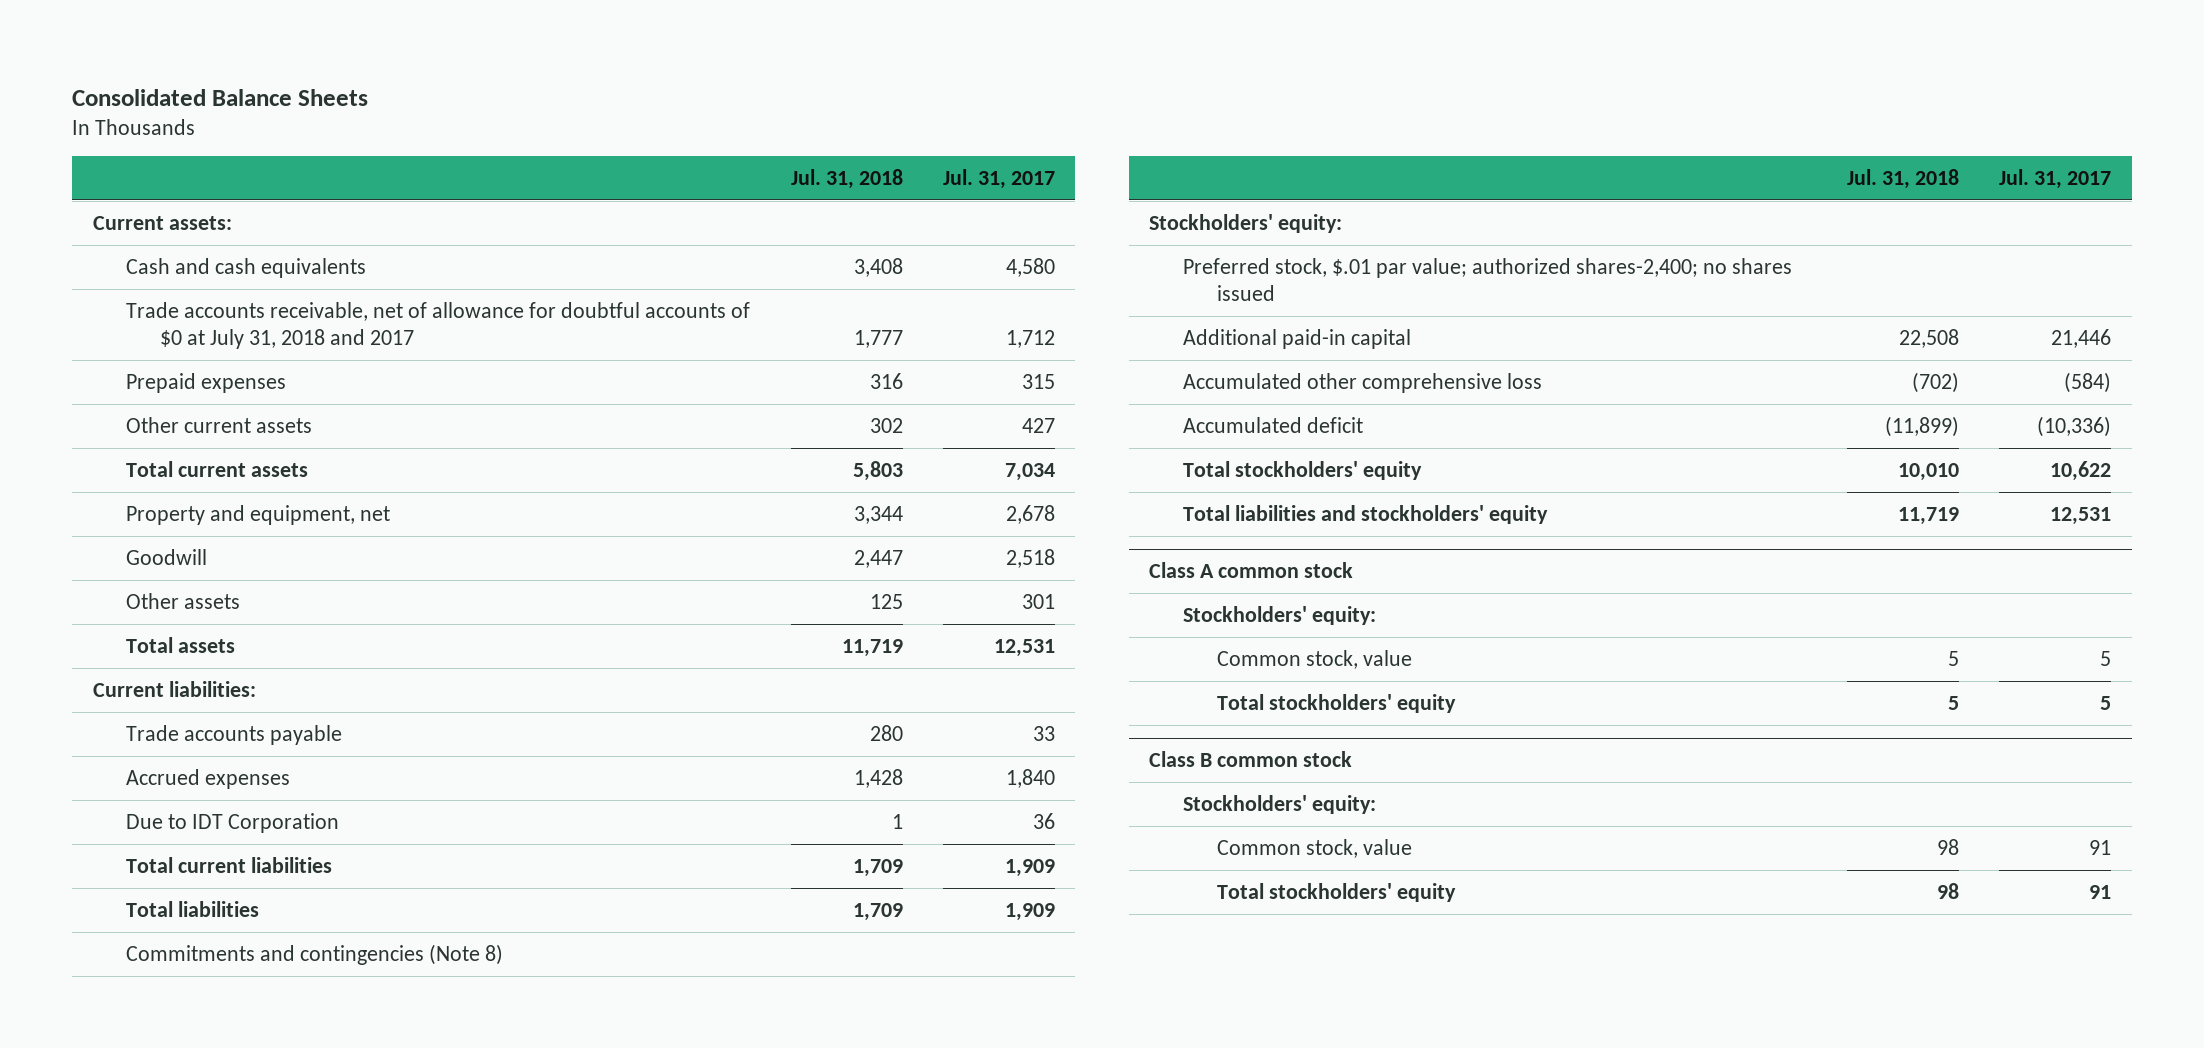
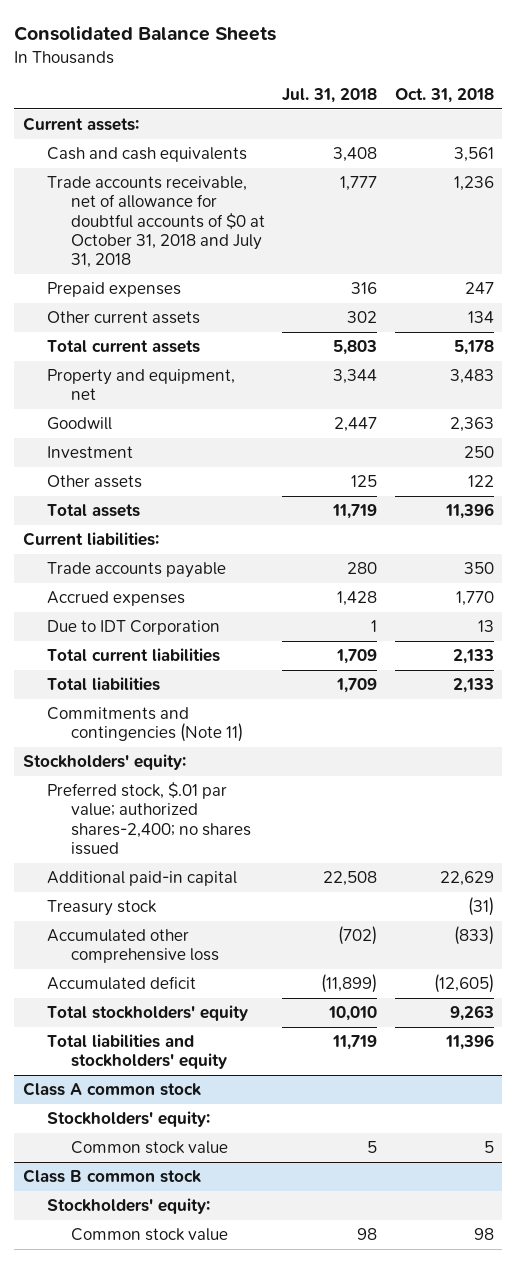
[943,168,1056,189] Jul. 31, 2017 -> none
none -> [394,87,494,103] Oct. 31, 2018
[126,301,751,349] Trade accounts receivable, net of allowance for doubtful accounts of $0 at July 31, 2018 and 2017 -> [46,176,265,269] Trade accounts receivable, net of allowance for doubtful accounts of $0 at October 31, 2018 and July 31, 2018
none -> [46,446,133,460] Investment
[126,943,504,965] Commitments and contingencies (Note 8) -> [46,707,243,743] Commitments and contingencies (Note 11)
none -> [46,900,157,917] Treasury stock
[1216,693,1456,713] Total stockholders' equity -> none
[1216,649,1412,669] Common stock, value -> [70,1141,228,1155] Common stock value
[1216,882,1456,902] Total stockholders' equity -> none
[1216,838,1412,858] Common stock, value -> [70,1228,228,1242] Common stock value

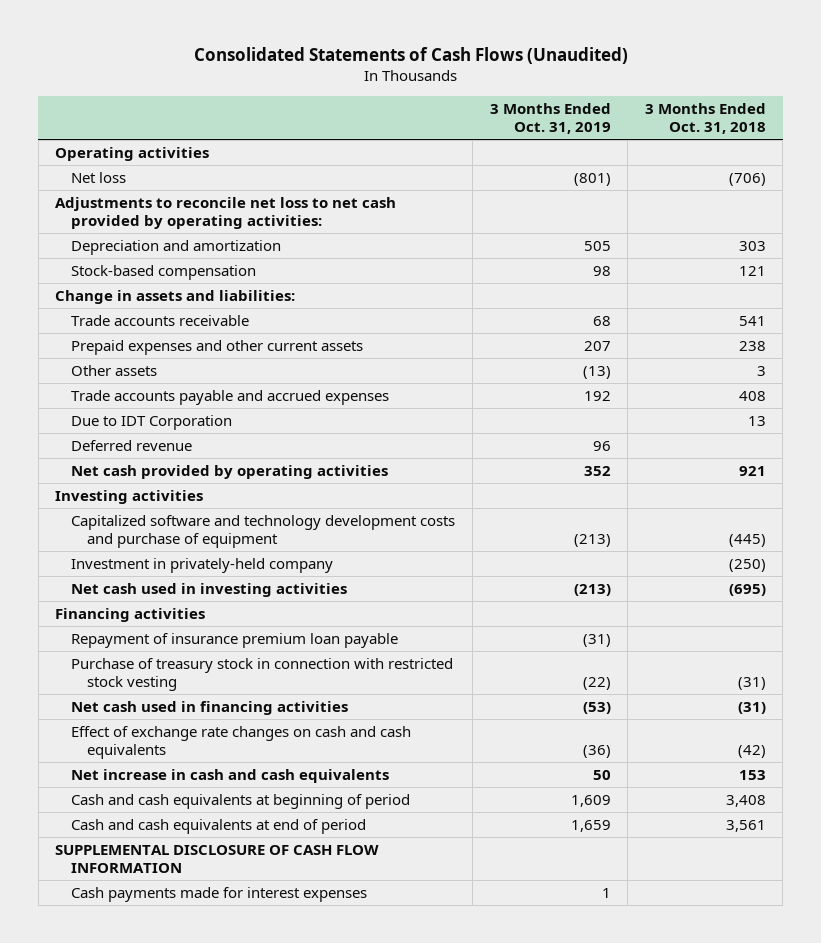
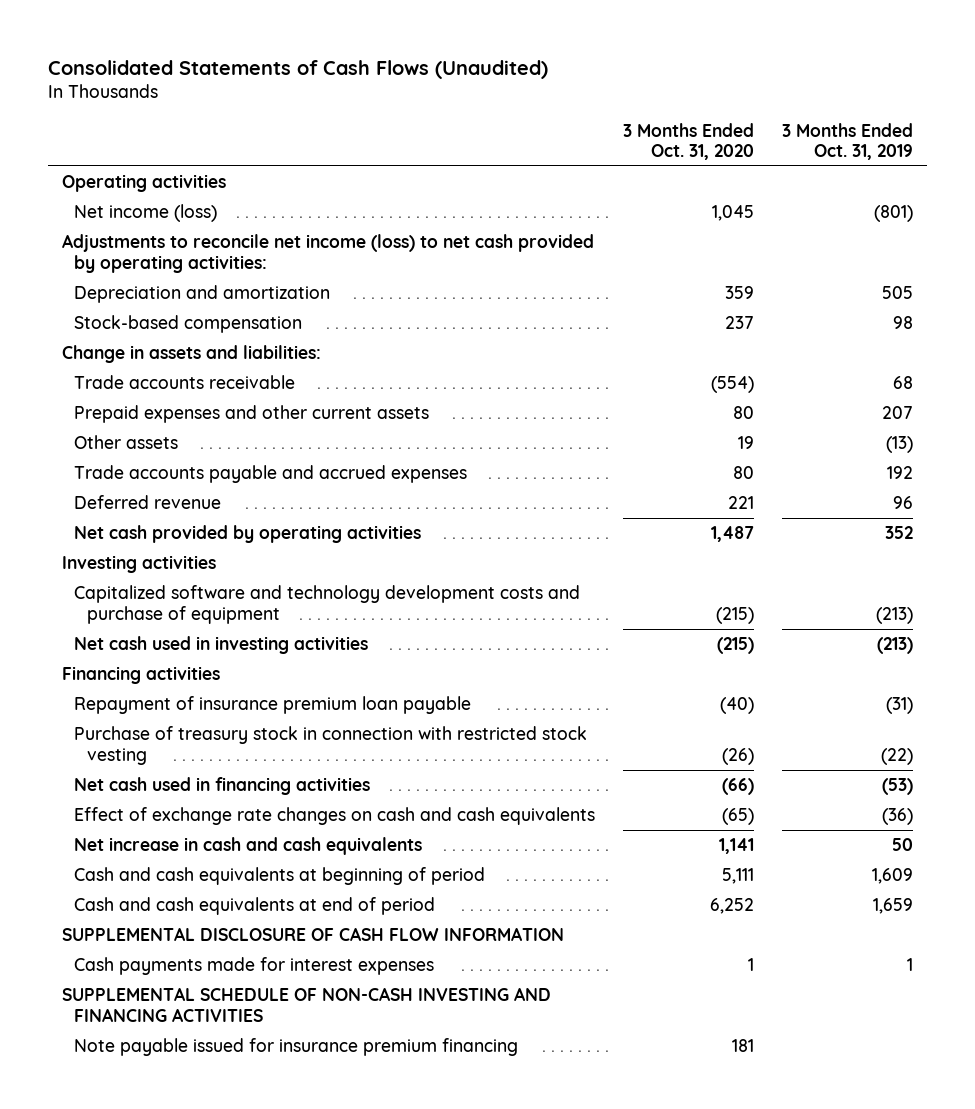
[644,102,766,135] 3 Months Ended Oct. 31, 2018 -> none
none -> [623,122,755,160] 3 Months Ended Oct. 31, 2020
[71,171,127,183] Net loss -> [74,204,218,223] Net income (loss)
[55,196,397,230] Adjustments to reconcile net loss to net cash provided by operating activities: -> [61,234,594,273] Adjustments to reconcile net income (loss) to net cash provided by operating activities:
[71,414,233,430] Due to IDT Corporation -> none
[71,557,334,573] Investment in privately-held company -> none
none -> [61,987,551,1022] SUPPLEMENTAL SCHEDULE OF NON-CASH INVESTING AND FINANCING ACTIVITIES
none -> [74,1038,519,1057] Note payable issued for insurance premium financing

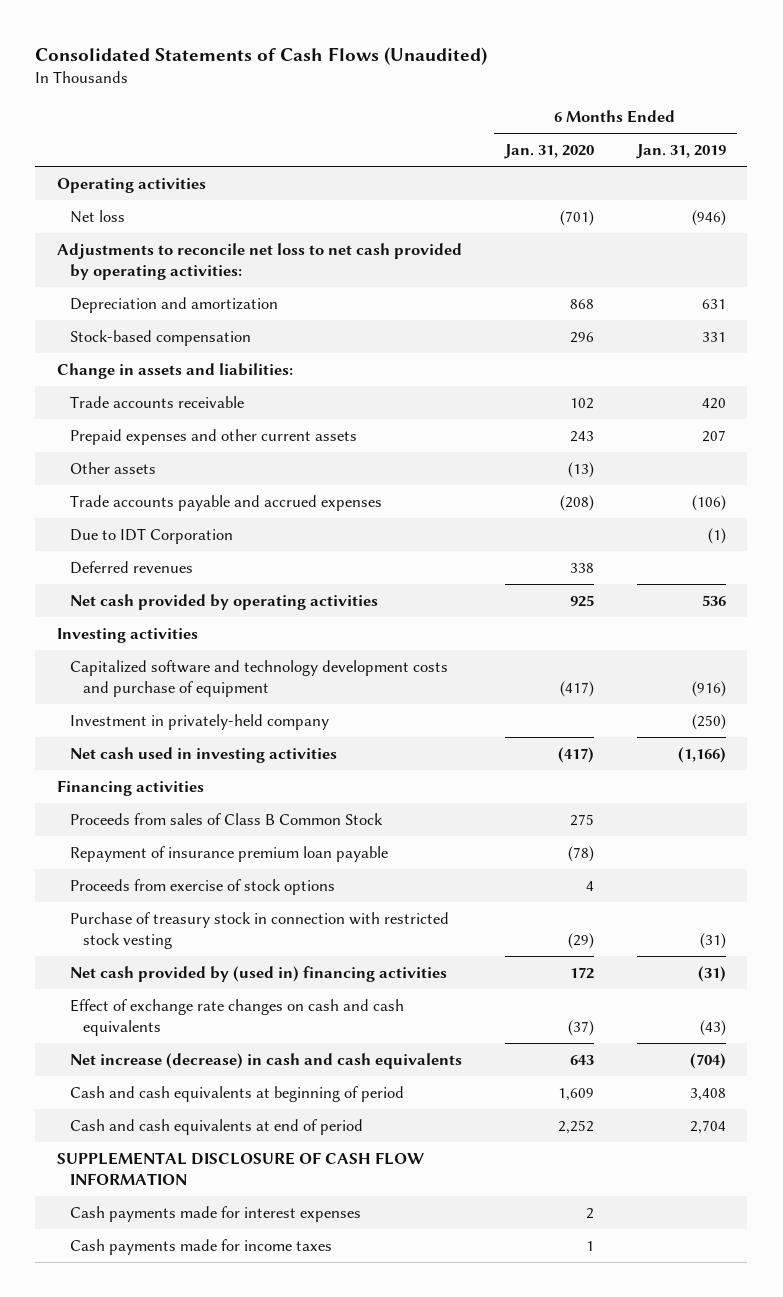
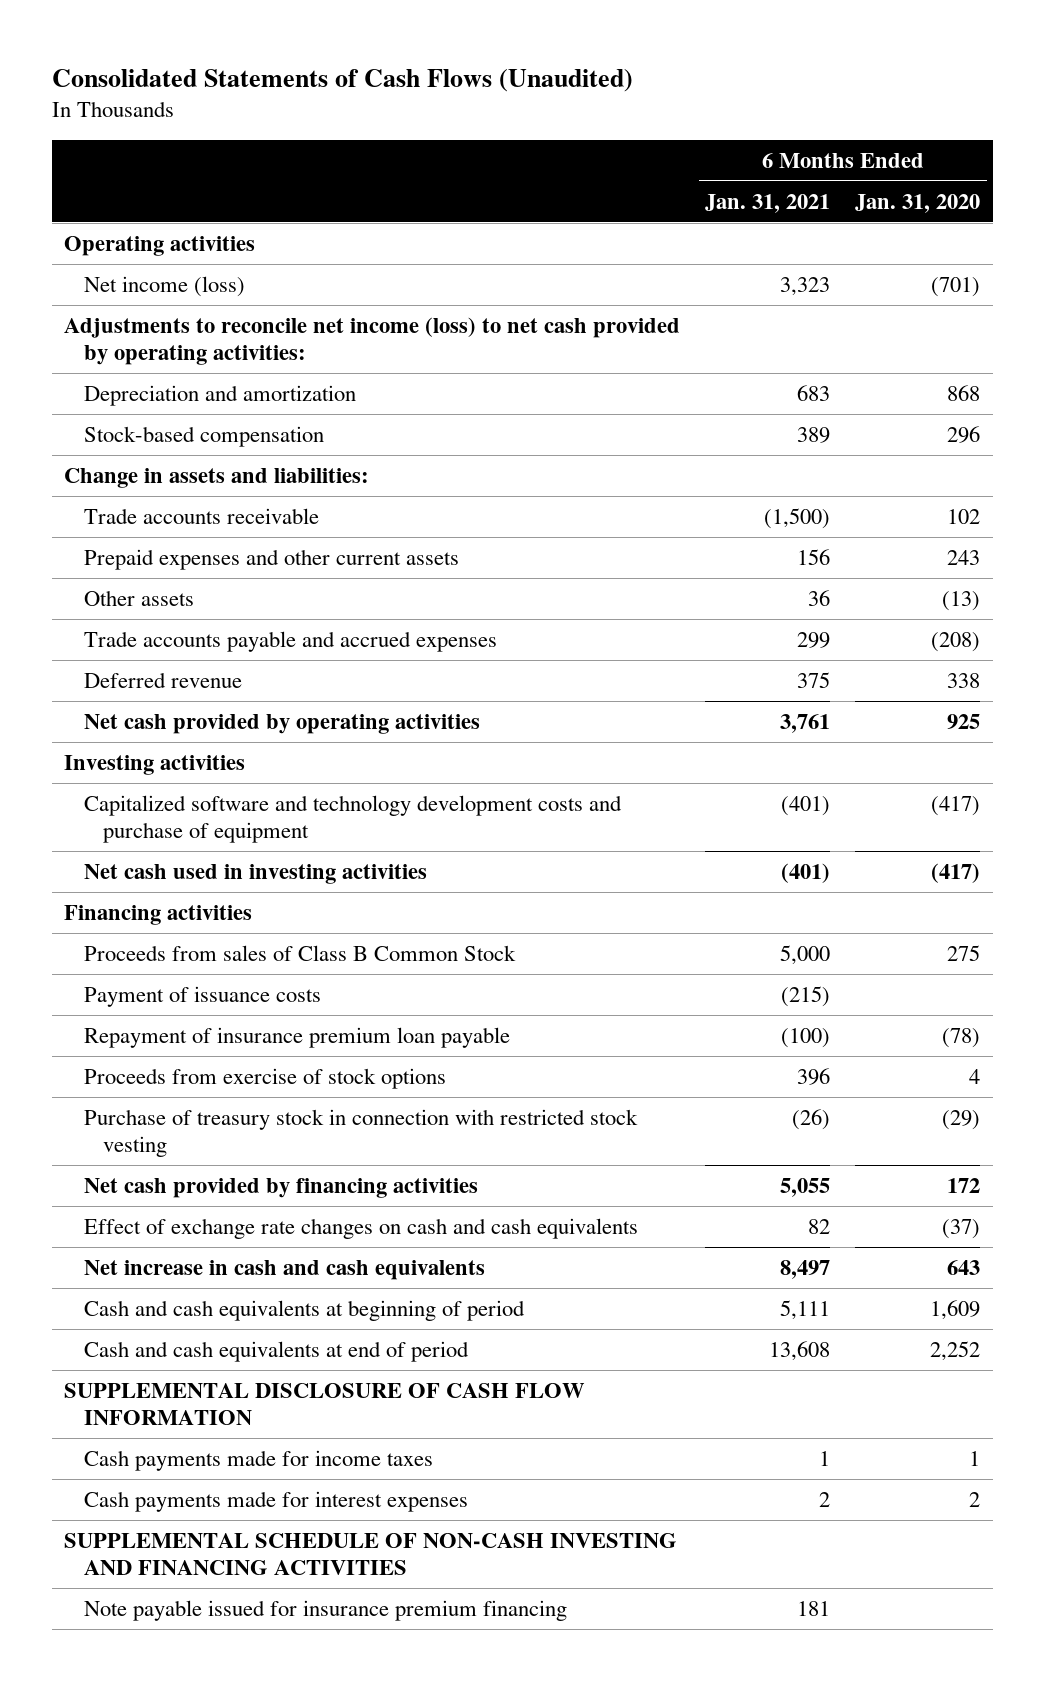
[635,144,726,160] Jan. 31, 2019 -> none
none -> [705,193,831,213] Jan. 31, 2021
[69,209,125,223] Net loss -> [83,275,245,297] Net income (loss)
[56,242,462,280] Adjustments to reconcile net loss to net cash provided by operating activities: -> [64,316,681,365] Adjustments to reconcile net income (loss) to net cash provided by operating activities:
[69,527,233,544] Due to IDT Corporation -> none
[69,560,193,574] Deferred revenues -> [83,671,242,688] Deferred revenue
[69,713,329,730] Investment in privately-held company -> none
none -> [83,985,321,1007] Payment of issuance costs
[69,965,447,982] Net cash provided by (used in) financing activities -> [83,1177,478,1198] Net cash provided by financing activities
[69,1052,462,1069] Net increase (decrease) in cash and cash equivalents -> [83,1259,485,1280] Net increase in cash and cash equivalents
[69,1205,361,1222] Cash payments made for interest expenses -> [83,1490,468,1512] Cash payments made for interest expenses
none -> [64,1532,678,1575] SUPPLEMENTAL SCHEDULE OF NON-CASH INVESTING AND FINANCING ACTIVITIES
none -> [83,1599,567,1621] Note payable issued for insurance premium financing

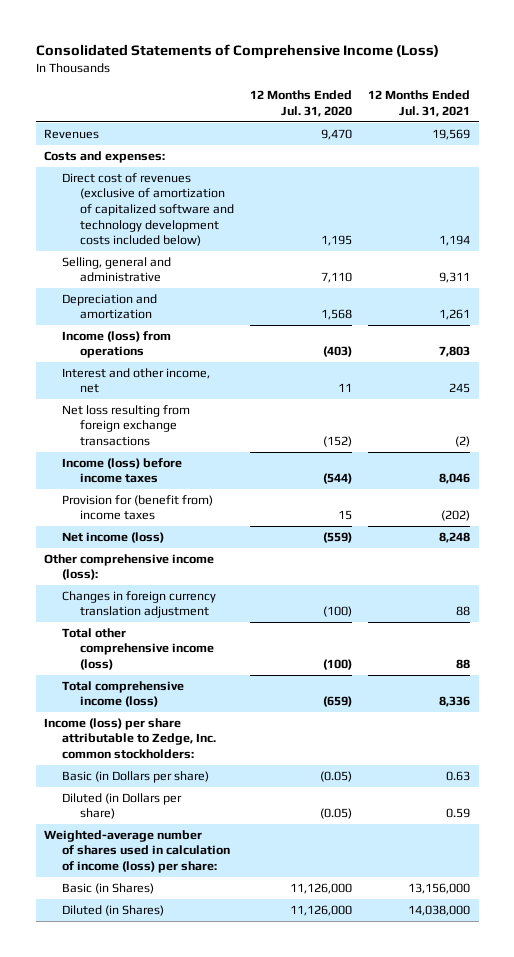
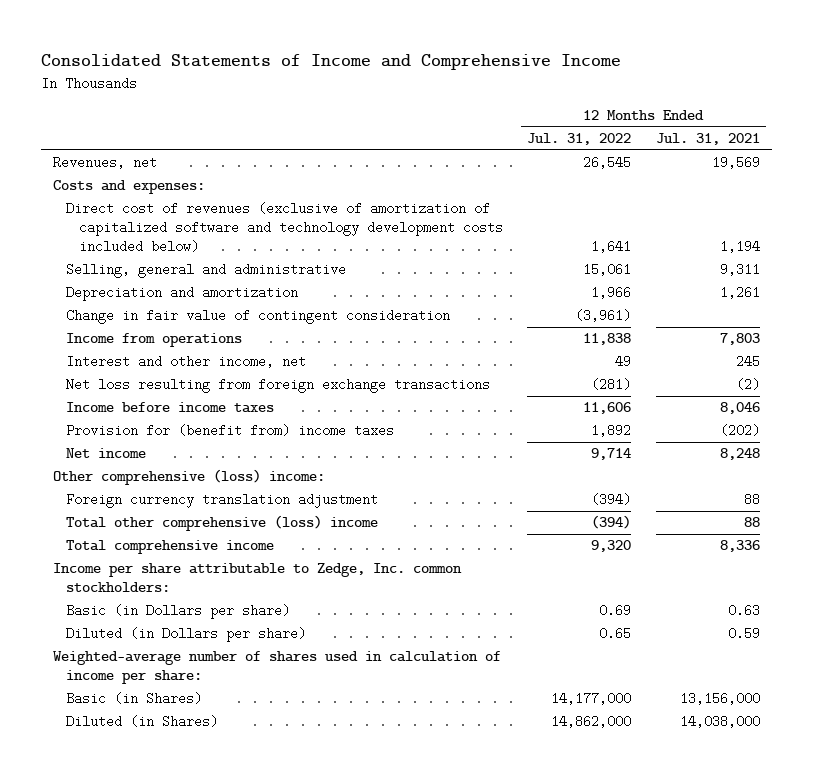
[35,44,439,60] Consolidated Statements of Comprehensive Income (Loss) -> [40,53,621,70] Consolidated Statements of Income and Comprehensive Income
[250,90,353,118] 12 Months Ended Jul. 31, 2020 -> none
none -> [527,133,632,146] Jul. 31, 2022
[44,128,100,139] Revenues -> [53,156,158,170] Revenues, net
none -> [65,309,450,325] Change in fair value of contingent consideration
[62,330,172,359] Income (loss) from operations -> [65,333,242,348] Income from operations
[62,457,183,484] Income (loss) before income taxes -> [65,402,274,414] Income before income taxes
[62,531,165,543] Net income (loss) -> [65,448,146,459] Net income
[44,553,215,581] Other comprehensive income (loss): -> [53,469,326,486] Other comprehensive (loss) income:
[62,590,217,619] Changes in foreign currency translation adjustment -> [65,493,378,509] Foreign currency translation adjustment
[62,627,215,671] Total other comprehensive income (loss) -> [65,515,378,532] Total other comprehensive (loss) income
[62,680,185,708] Total comprehensive income (loss) -> [65,540,274,555] Total comprehensive income
[44,717,217,760] Income (loss) per share attributable to Zedge, Inc. common stockholders: -> [53,563,463,593] Income per share attributable to Zedge, Inc. common stockholders:
[44,829,231,874] Weighted-average number of shares used in calculation of income (loss) per share: -> [53,651,502,685] Weighted-average number of shares used in calculation of income per share:

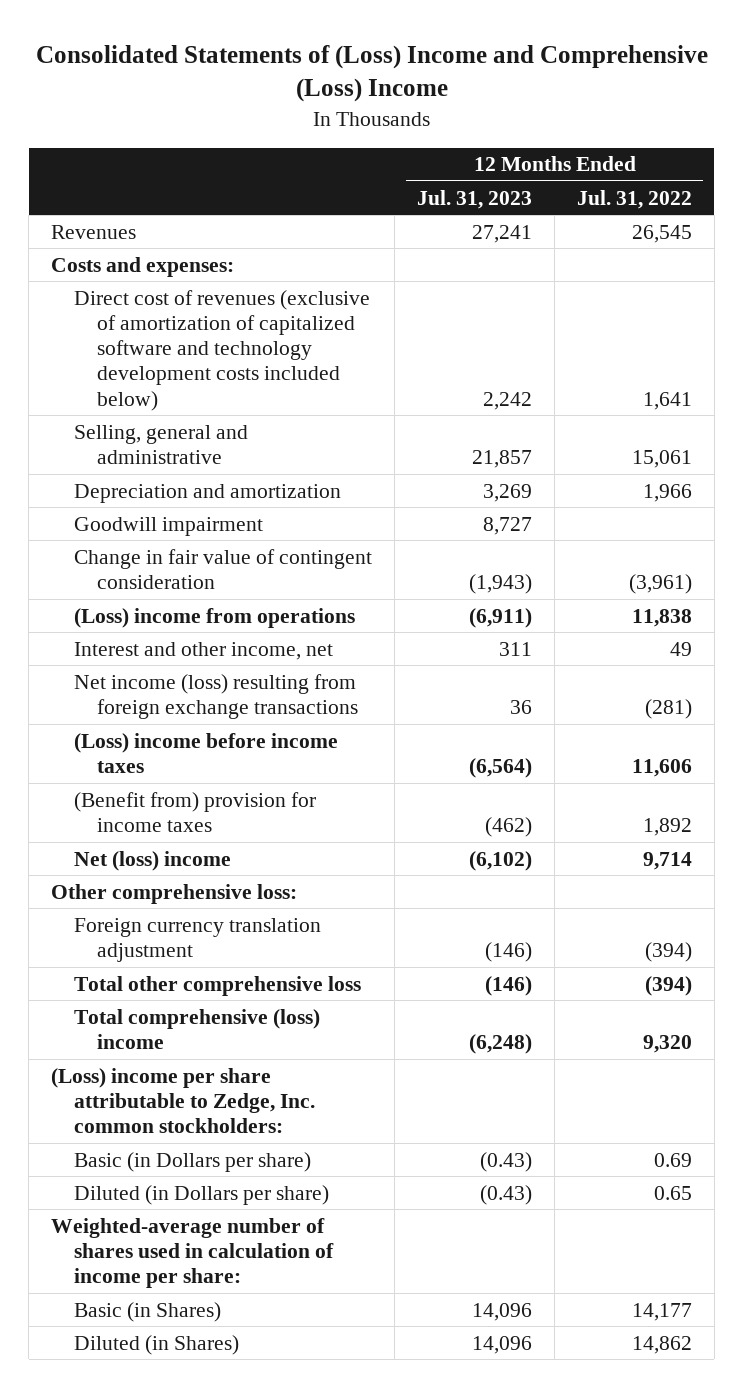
[40,53,621,70] Consolidated Statements of Income and Comprehensive Income -> [35,44,708,103] Consolidated Statements of (Loss) Income and Comprehensive (Loss) Income
[655,133,760,146] Jul. 31, 2021 -> none
none -> [417,189,533,209] Jul. 31, 2023
[53,156,158,170] Revenues, net -> [51,224,137,239] Revenues
none -> [74,516,264,536] Goodwill impairment
[65,333,242,348] Income from operations -> [74,607,356,628] (Loss) income from operations
[65,378,490,394] Net loss resulting from foreign exchange transactions -> [74,673,359,719] Net income (loss) resulting from foreign exchange transactions
[65,402,274,414] Income before income taxes -> [74,732,339,773] (Loss) income before income taxes
[65,424,394,438] Provision for (benefit from) income taxes -> [74,791,317,832] (Benefit from) provision for income taxes
[65,448,146,459] Net income -> [74,850,232,871] Net (loss) income
[53,469,326,486] Other comprehensive (loss) income: -> [51,883,298,904] Other comprehensive loss:
[65,515,378,532] Total other comprehensive (loss) income -> [74,975,362,996] Total other comprehensive loss
[65,540,274,555] Total comprehensive income -> [74,1008,321,1049] Total comprehensive (loss) income
[53,563,463,593] Income per share attributable to Zedge, Inc. common stockholders: -> [51,1067,316,1134] (Loss) income per share attributable to Zedge, Inc. common stockholders:
[551,692,632,706] 14,177,000 -> [631,1302,692,1321] 14,177
[551,715,632,729] 14,862,000 -> [631,1335,692,1354] 14,862

